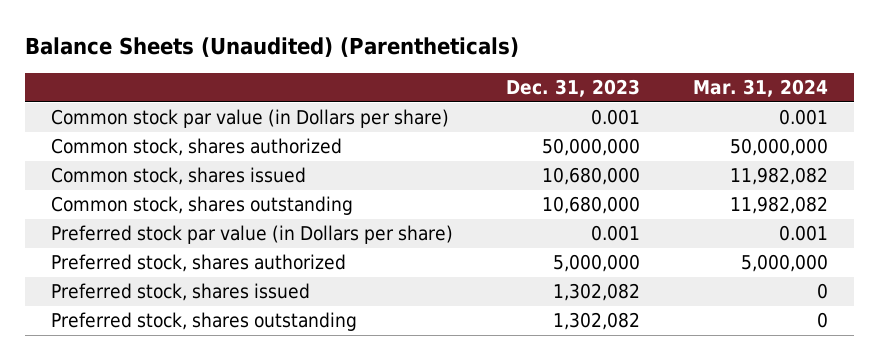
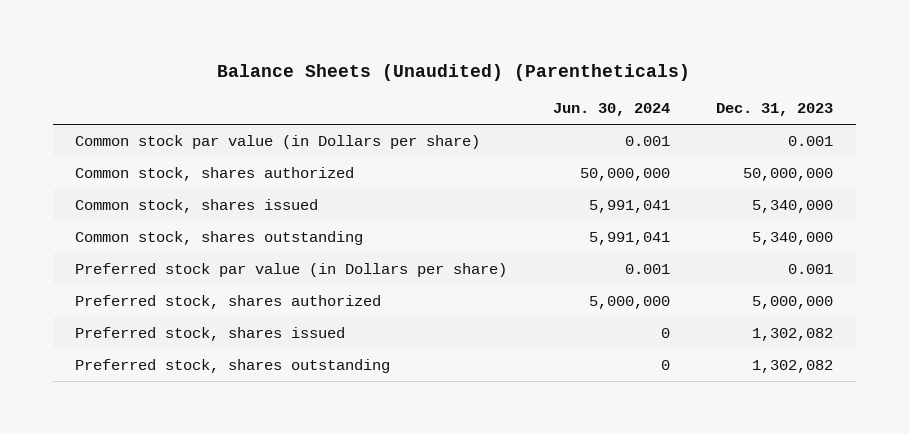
[692,79,828,98] Mar. 31, 2024 -> none
none -> [553,103,671,117] Jun. 30, 2024
[542,167,641,186] 10,680,000 -> [752,200,834,214] 5,340,000
[542,196,641,215] 10,680,000 -> [752,232,834,246] 5,340,000

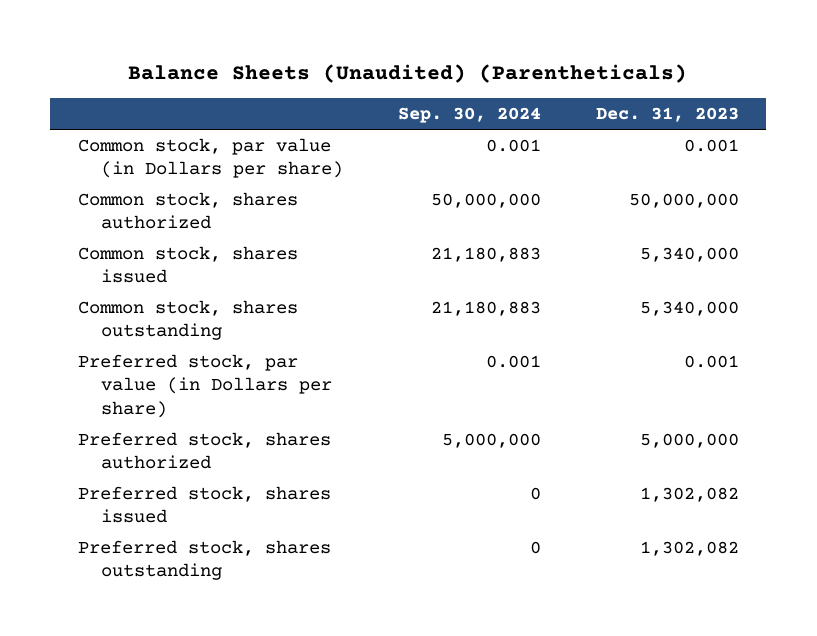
[553,103,671,117] Jun. 30, 2024 -> none
none -> [397,107,541,124] Sep. 30, 2024
[75,135,481,150] Common stock par value (in Dollars per share) -> [77,137,344,179] Common stock, par value (in Dollars per share)
[75,263,508,278] Preferred stock par value (in Dollars per share) -> [77,353,333,419] Preferred stock, par value (in Dollars per share)

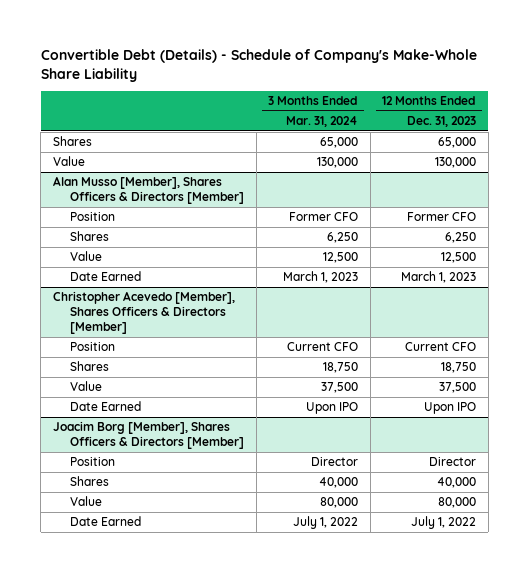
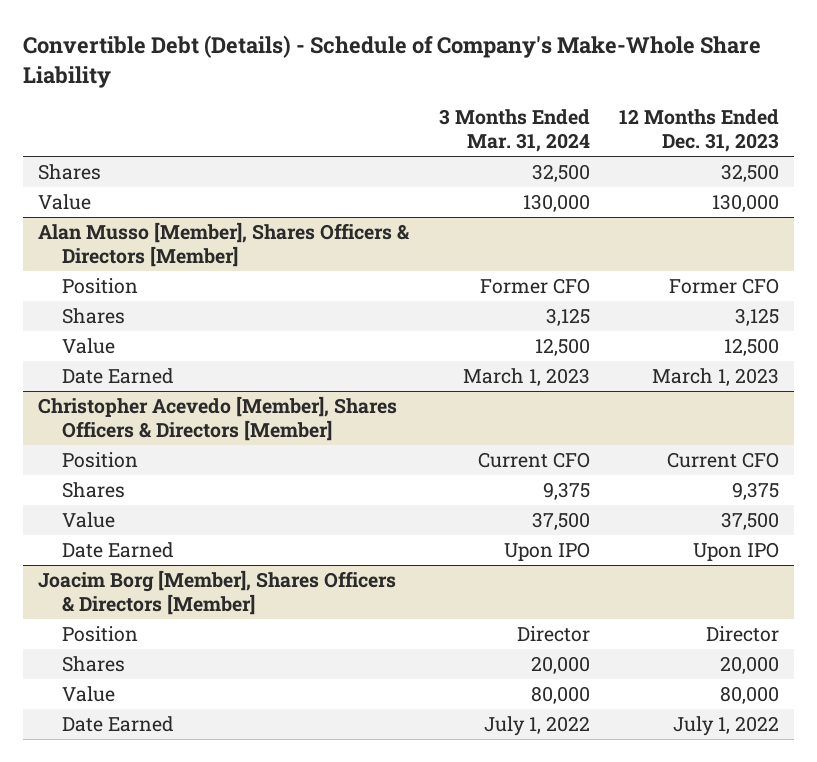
[319,137,358,149] 65,000 -> [531,163,590,182] 32,500
[437,137,476,149] 65,000 -> [721,163,780,182] 32,500
[326,232,358,244] 6,250 -> [545,307,590,326] 3,125
[444,232,476,244] 6,250 -> [735,307,780,326] 3,125
[322,362,358,374] 18,750 -> [542,481,590,500] 9,375
[440,362,476,374] 18,750 -> [732,481,780,500] 9,375
[318,477,358,489] 40,000 -> [530,655,590,674] 20,000
[436,477,476,489] 40,000 -> [720,655,780,674] 20,000

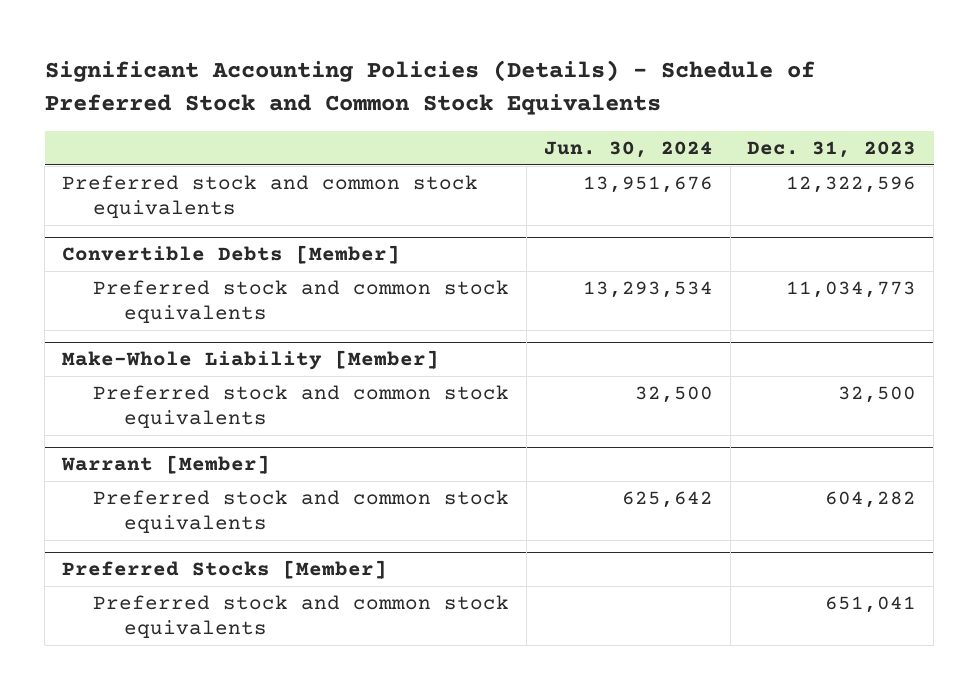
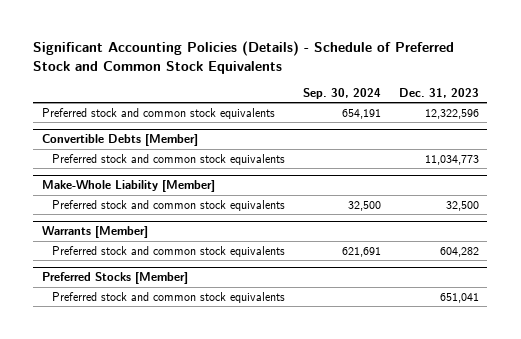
[543,141,713,159] Jun. 30, 2024 -> none
none -> [302,88,381,100] Sep. 30, 2024
[61,455,271,475] Warrant [Member] -> [42,226,149,239] Warrants [Member]

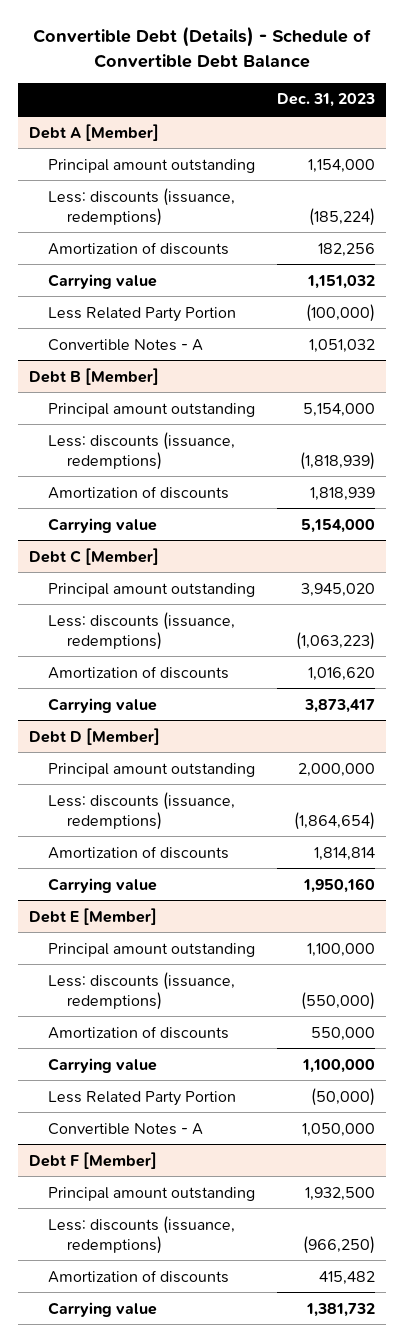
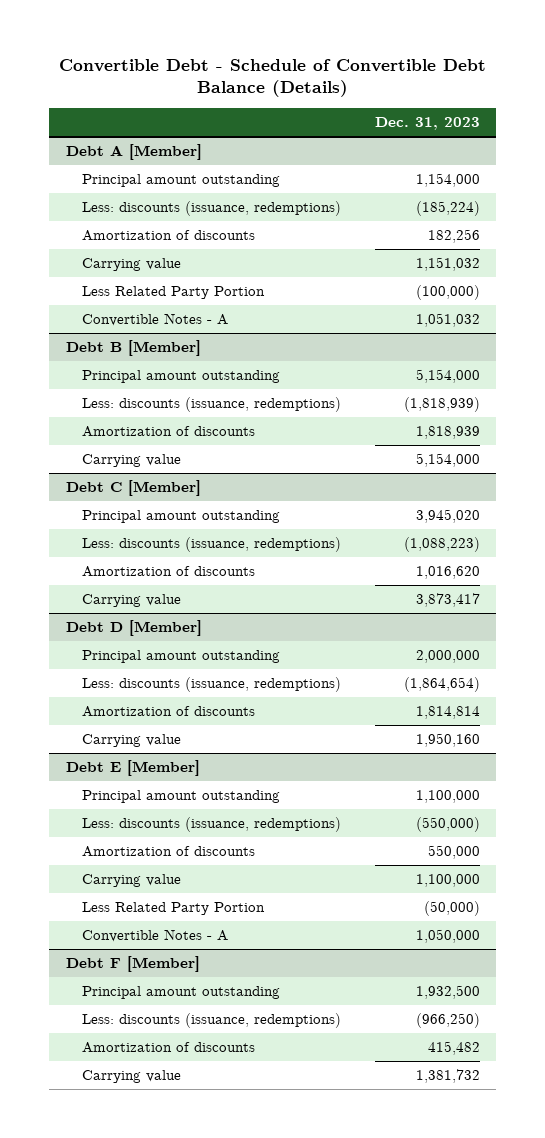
[33,26,372,68] Convertible Debt (Details) - Schedule of Convertible Debt Balance -> [58,59,486,98] Convertible Debt - Schedule of Convertible Debt Balance (Details)
[296,631,376,650] (1,063,223) -> [403,537,480,553] (1,088,223)

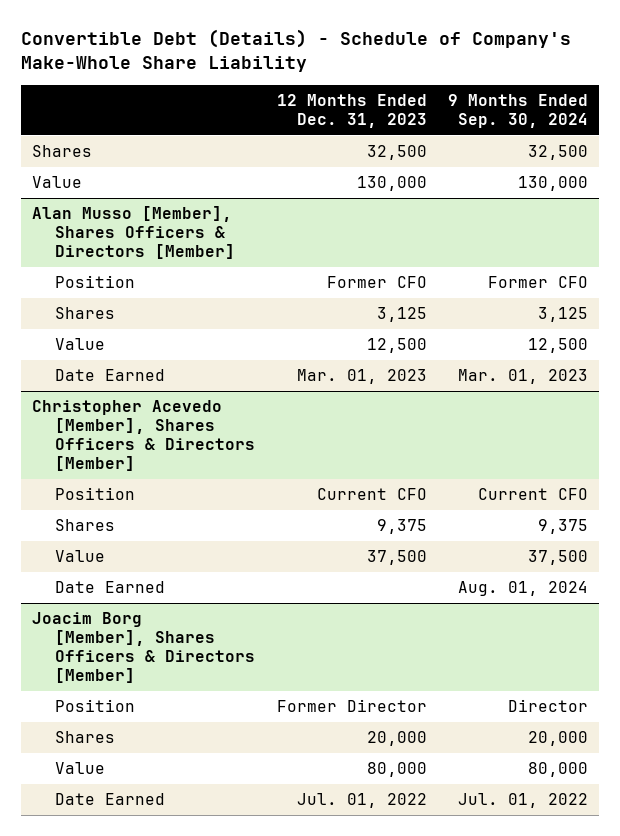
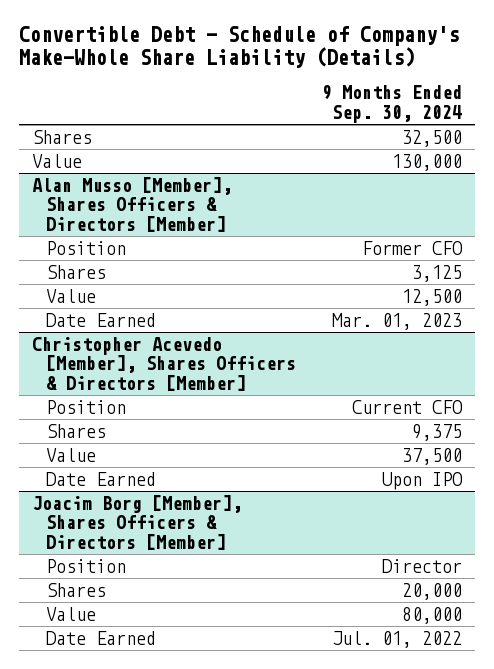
[21,29,572,73] Convertible Debt (Details) - Schedule of Company's Make-Whole Share Liability -> [18,26,459,69] Convertible Debt - Schedule of Company's Make-Whole Share Liability (Details)
[276,93,427,128] 12 Months Ended Dec. 31, 2023 -> none
[458,581,589,597] Aug. 01, 2024 -> [382,472,464,491] Upon IPO

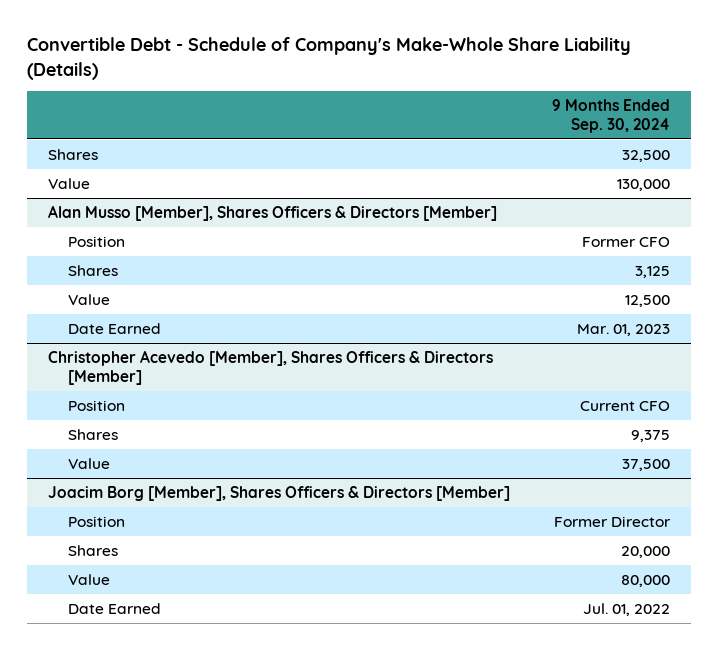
[45,472,156,487] Date Earned -> none
[382,559,463,574] Director -> [554,515,672,527] Former Director

